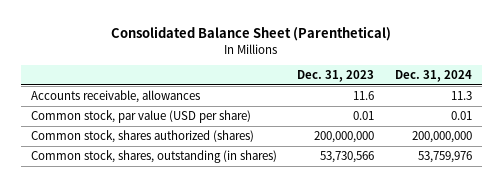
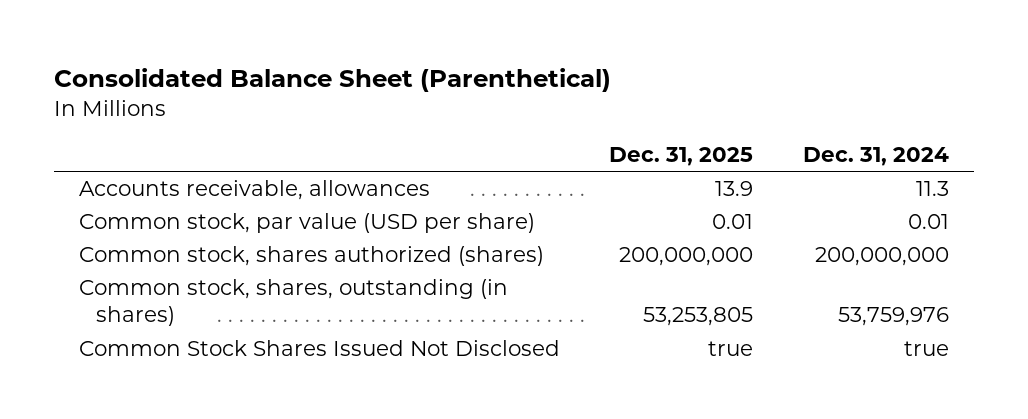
[297,69,375,82] Dec. 31, 2023 -> none
none -> [609,146,754,166] Dec. 31, 2025
none -> [78,340,560,357] Common Stock Shares Issued Not Disclosed

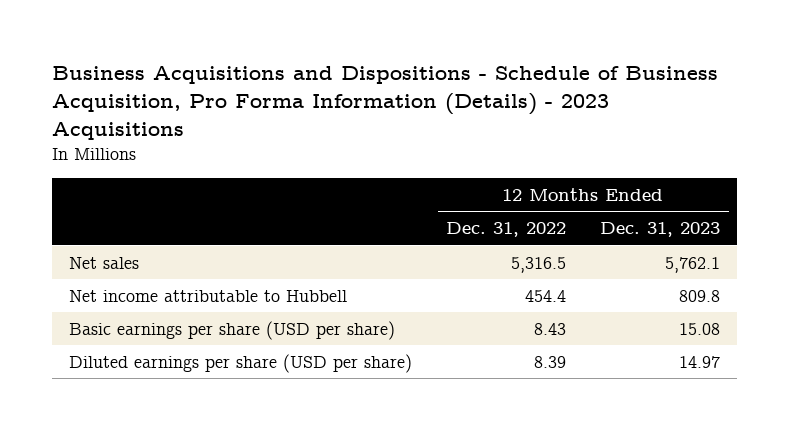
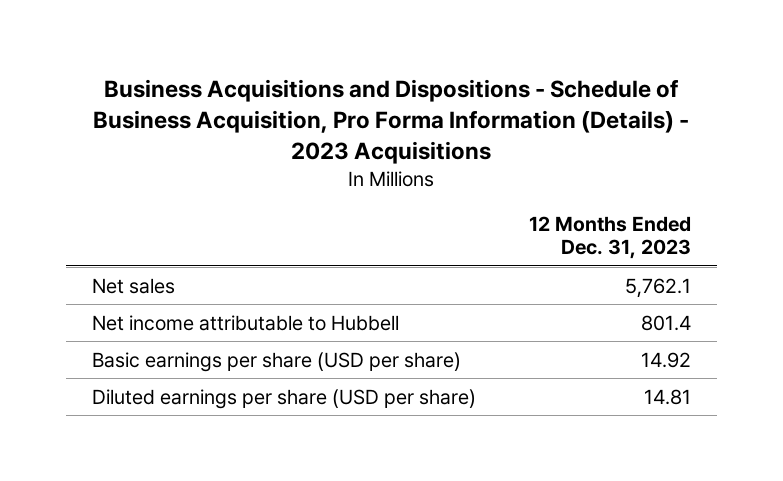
[446,222,567,238] Dec. 31, 2022 -> none
[679,289,721,302] 809.8 -> [640,314,691,331] 801.4
[679,322,721,335] 15.08 -> [640,351,691,368] 14.92
[679,355,721,368] 14.97 -> [643,388,691,405] 14.81

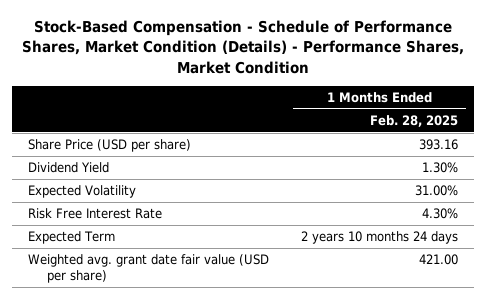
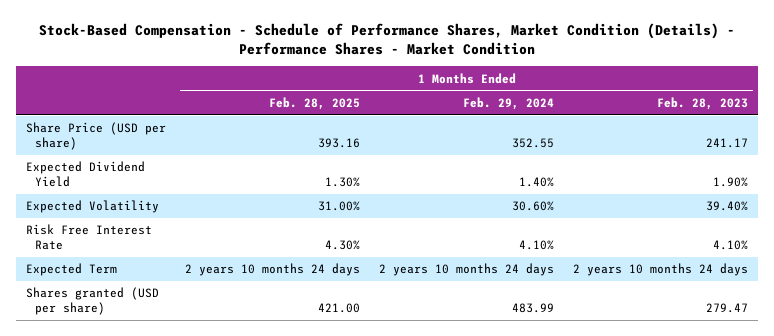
[22,20,465,74] Stock-Based Compensation - Schedule of Performance Shares, Market Condition (Details) - Performance Shares, Market Condition -> [39,22,736,55] Stock-Based Compensation - Schedule of Performance Shares, Market Condition (Details) - Performance Shares - Market Condition
none -> [463,96,555,110] Feb. 29, 2024
none -> [657,96,749,110] Feb. 28, 2023
[28,162,110,174] Dividend Yield -> [25,161,145,188] Expected Dividend Yield
[28,254,270,284] Weighted avg. grant date fair value (USD per share) -> [25,287,159,316] Shares granted (USD per share)

